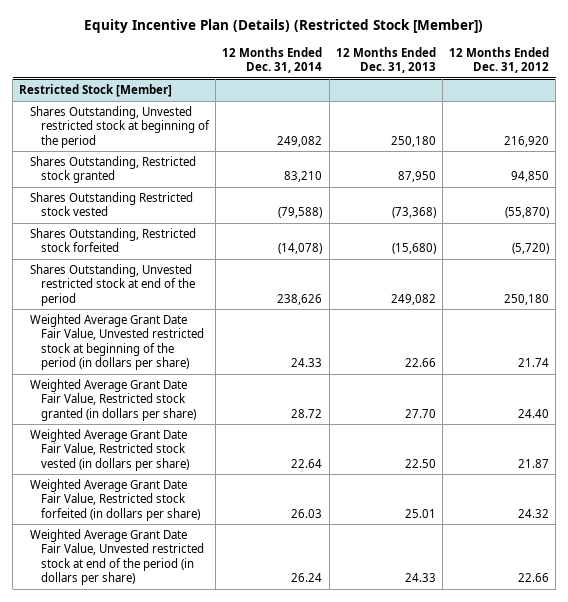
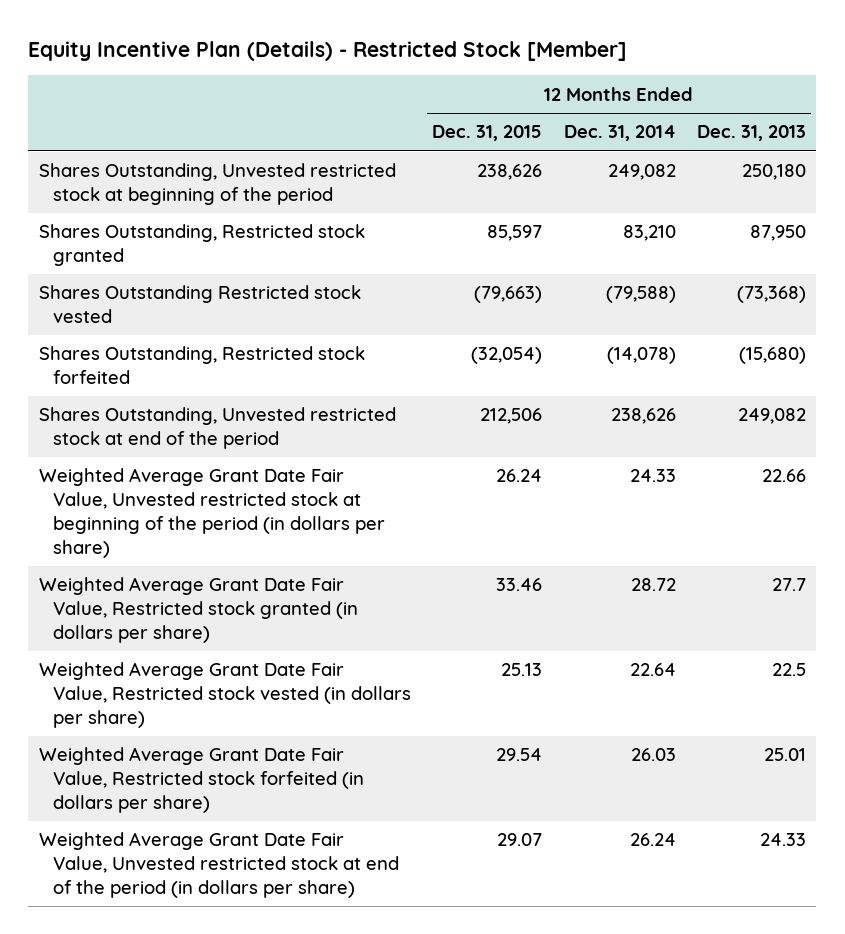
[84,19,484,34] Equity Incentive Plan (Details) (Restricted Stock [Member]) -> [28,40,628,61] Equity Incentive Plan (Details) - Restricted Stock [Member]
[449,46,550,74] 12 Months Ended Dec. 31, 2012 -> none
none -> [432,125,543,142] Dec. 31, 2015
[19,83,173,97] Restricted Stock [Member] -> none
[404,408,436,418] 27.70 -> [771,578,806,592] 27.7
[404,458,436,468] 22.50 -> [771,663,806,677] 22.5

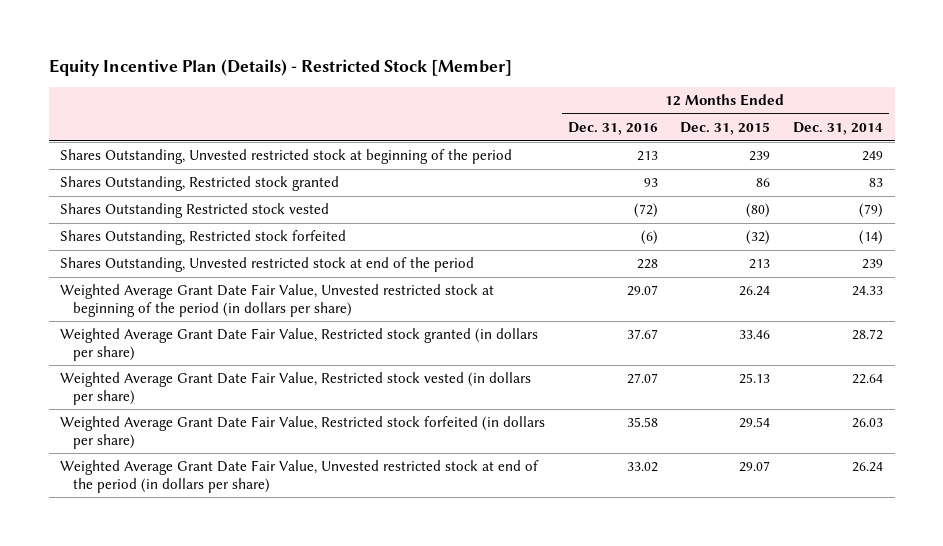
[696,125,806,142] Dec. 31, 2013 -> none
none -> [567,122,658,136] Dec. 31, 2016
[477,164,543,181] 238,626 -> [749,151,771,162] 239
[607,164,676,181] 249,082 -> [862,151,884,162] 249
[487,225,543,242] 85,597 -> [756,178,771,188] 86
[622,225,676,242] 83,210 -> [869,178,884,188] 83
[474,286,543,304] (79,663) -> [746,203,771,219] (80)
[605,286,676,304] (79,588) -> [859,203,884,219] (79)
[471,347,543,365] (32,054) -> [746,230,771,246] (32)
[606,347,676,365] (14,078) -> [859,230,884,246] (14)
[480,408,543,425] 212,506 -> [749,259,771,270] 213
[610,408,676,425] 238,626 -> [862,259,884,270] 239

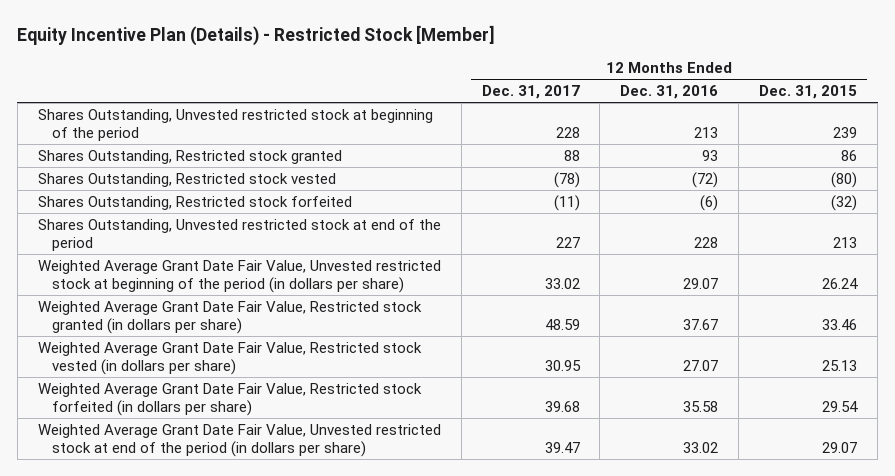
[793,122,884,136] Dec. 31, 2014 -> none
none -> [481,85,580,100] Dec. 31, 2017
[60,203,330,219] Shares Outstanding Restricted stock vested -> [37,173,336,188] Shares Outstanding, Restricted stock vested

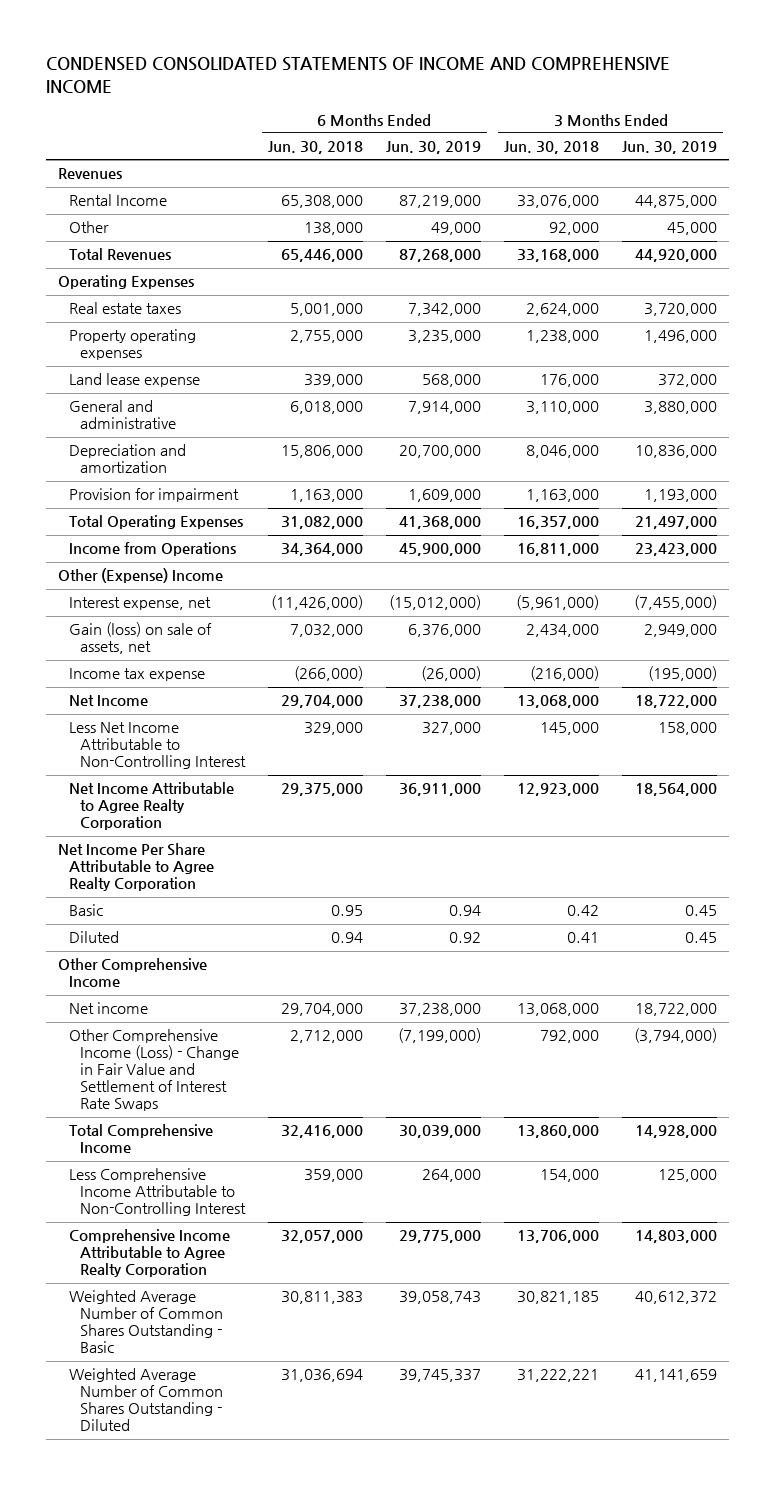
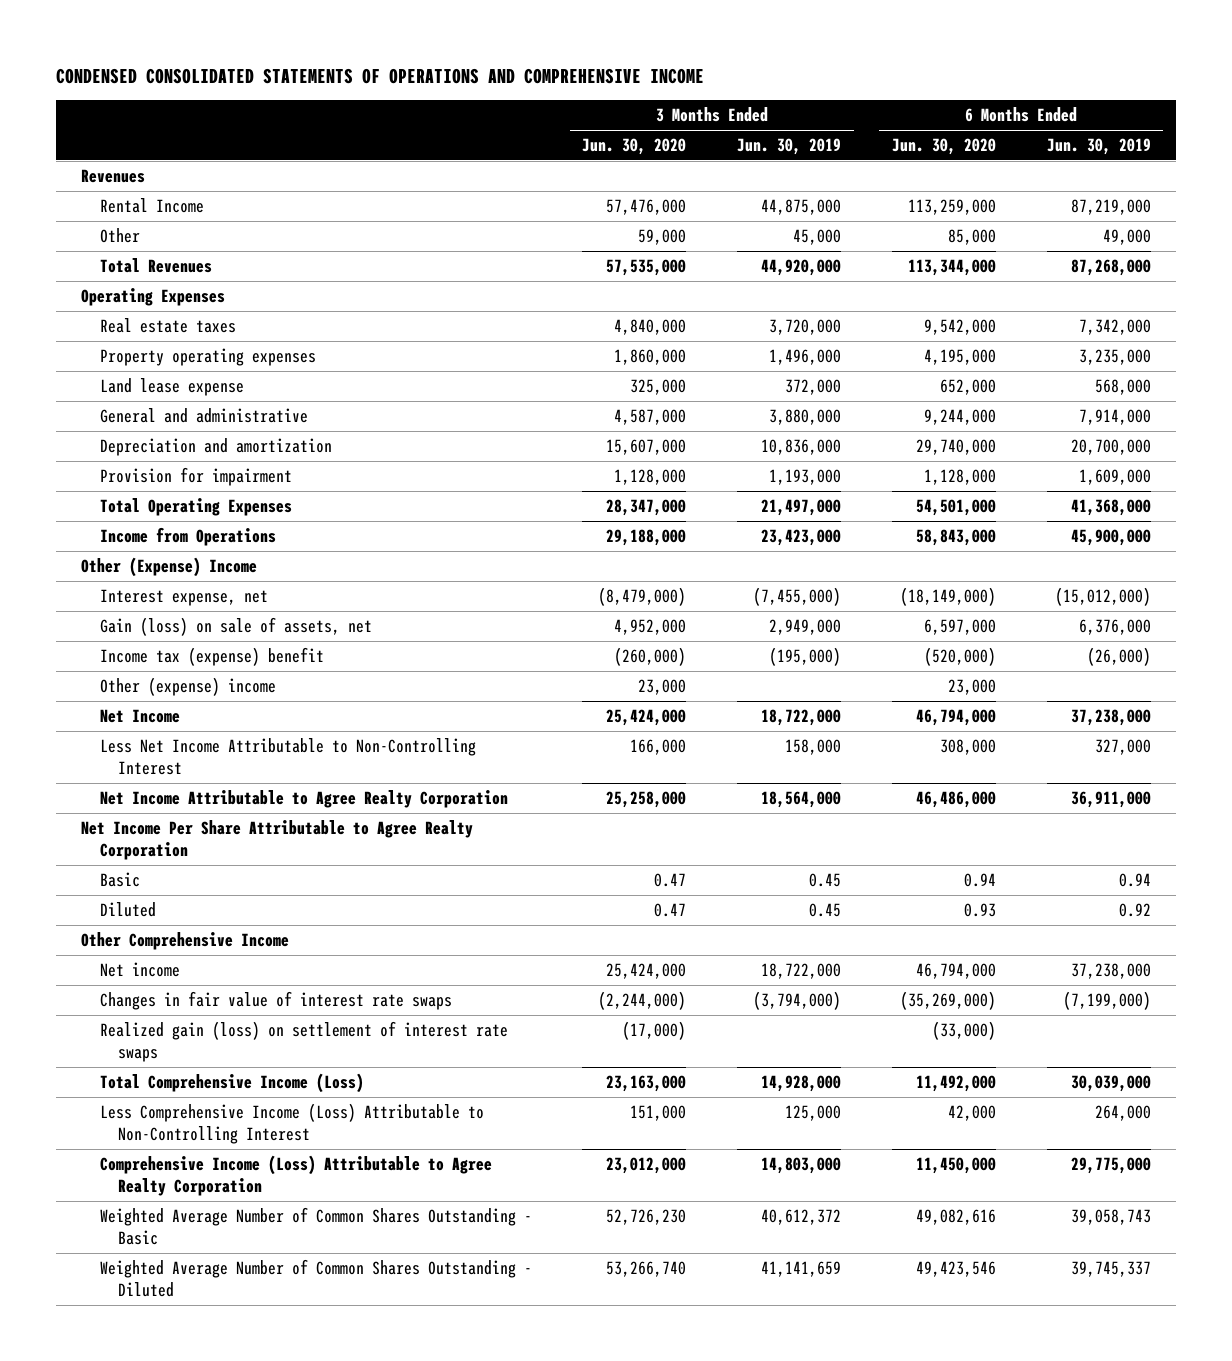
[45,56,670,93] CONDENSED CONSOLIDATED STATEMENTS OF INCOME AND COMPREHENSIVE INCOME -> [55,67,704,84] CONDENSED CONSOLIDATED STATEMENTS OF OPERATIONS AND COMPREHENSIVE INCOME
[267,141,363,155] Jun. 30, 2018 -> none
[504,141,600,155] Jun. 30, 2018 -> none
none -> [582,138,687,156] Jun. 30, 2020
none -> [891,138,996,156] Jun. 30, 2020
[68,668,205,682] Income tax expense -> [99,646,324,666] Income tax (expense) benefit
none -> [99,676,276,696] Other (expense) income
[68,1029,239,1112] Other Comprehensive Income (Loss) - Change in Fair Value and Settlement of Interest Rate Swaps -> [99,990,452,1010] Changes in fair value of interest rate swaps
none -> [99,1020,508,1062] Realized gain (loss) on settlement of interest rate swaps
[68,1124,213,1154] Total Comprehensive Income -> [99,1072,364,1093] Total Comprehensive Income (Loss)
[68,1168,246,1217] Less Comprehensive Income Attributable to Non-Controlling Interest -> [99,1102,484,1144] Less Comprehensive Income (Loss) Attributable to Non-Controlling Interest
[68,1229,230,1278] Comprehensive Income Attributable to Agree Realty Corporation -> [99,1154,492,1196] Comprehensive Income (Loss) Attributable to Agree Realty Corporation

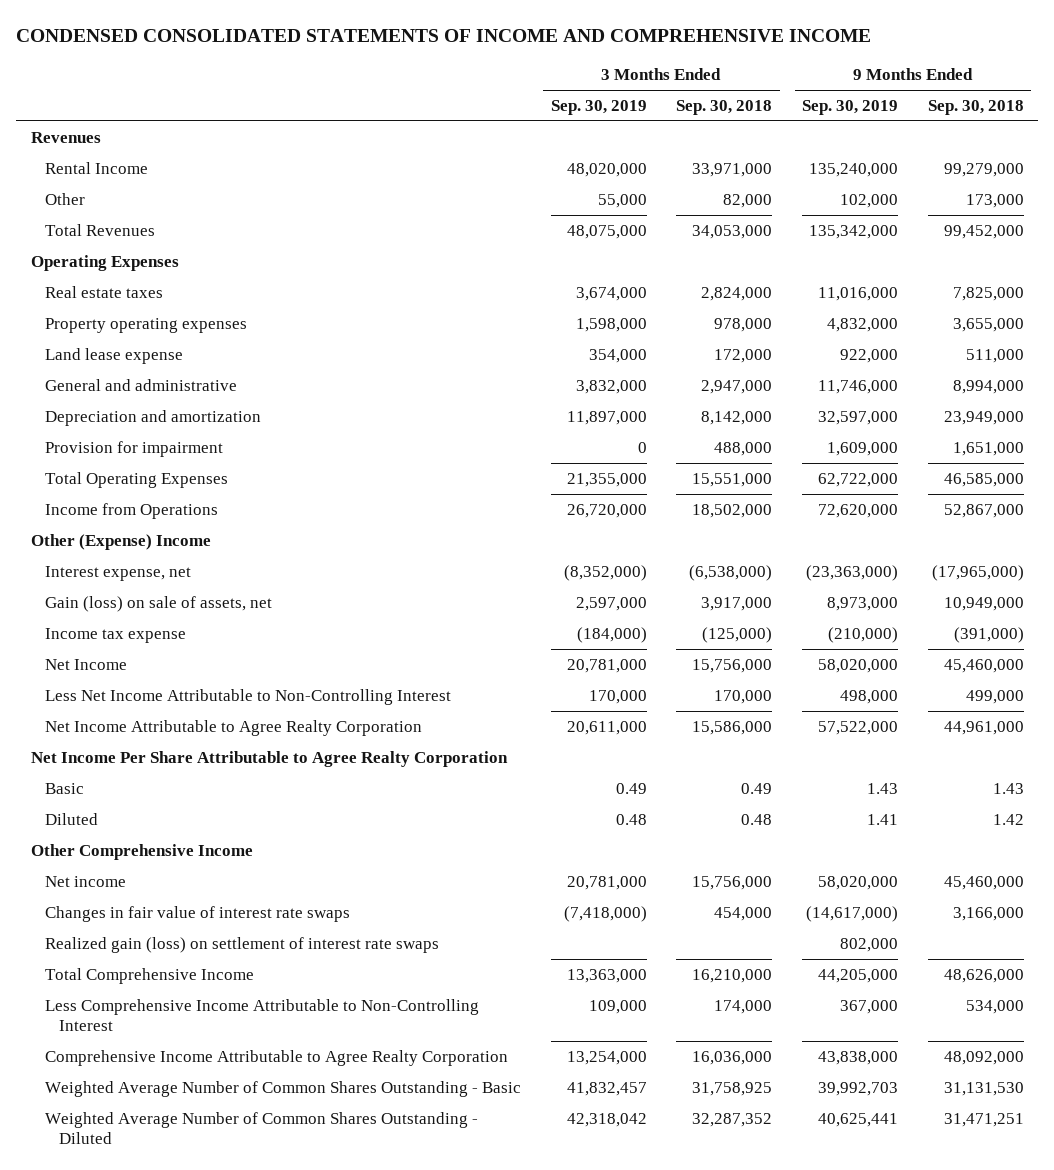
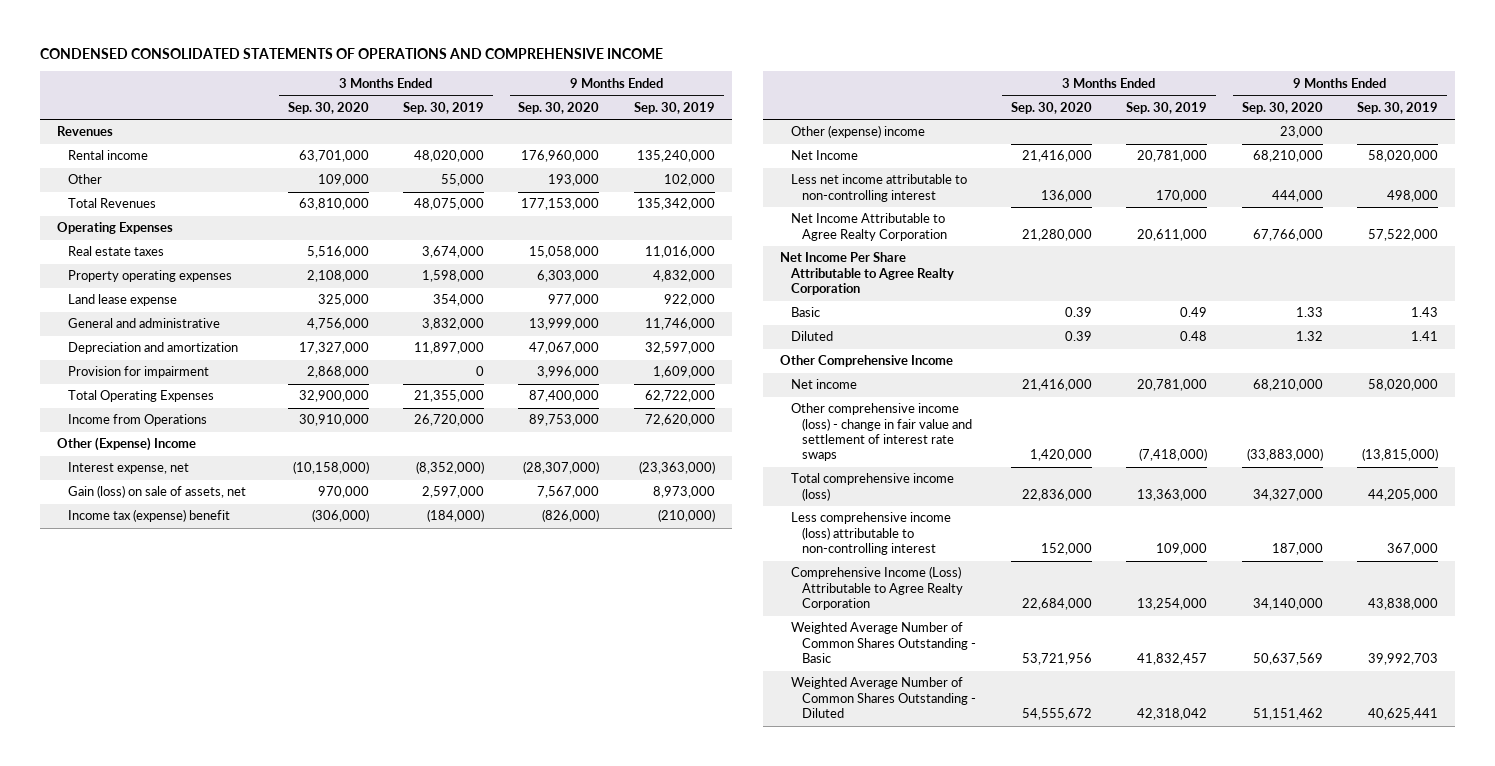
[15,29,871,43] CONDENSED CONSOLIDATED STATEMENTS OF INCOME AND COMPREHENSIVE INCOME -> [39,47,663,59] CONDENSED CONSOLIDATED STATEMENTS OF OPERATIONS AND COMPREHENSIVE INCOME
[676,99,773,115] Sep. 30, 2018 -> none
[927,99,1024,115] Sep. 30, 2018 -> none
none -> [287,101,369,114] Sep. 30, 2020
none -> [518,101,600,114] Sep. 30, 2020
[44,161,148,174] Rental Income -> [68,150,149,161] Rental income
[44,627,186,643] Income tax expense -> [68,509,231,523] Income tax (expense) benefit
none -> [791,125,926,139] Other (expense) income
[44,688,451,705] Less Net Income Attributable to Non-Controlling Interest -> [791,174,968,202] Less net income attributable to non-controlling interest
[44,905,350,922] Changes in fair value of interest rate swaps -> none
[44,936,439,953] Realized gain (loss) on settlement of interest rate swaps -> none
none -> [791,403,973,462] Other comprehensive income (loss) - change in fair value and settlement of interest rate swaps
[44,967,254,984] Total Comprehensive Income -> [791,473,955,501] Total comprehensive income (loss)
[44,998,479,1031] Less Comprehensive Income Attributable to Non-Controlling Interest -> [791,512,952,556] Less comprehensive income (loss) attributable to non-controlling interest
[44,1049,508,1066] Comprehensive Income Attributable to Agree Realty Corporation -> [791,566,964,611] Comprehensive Income (Loss) Attributable to Agree Realty Corporation

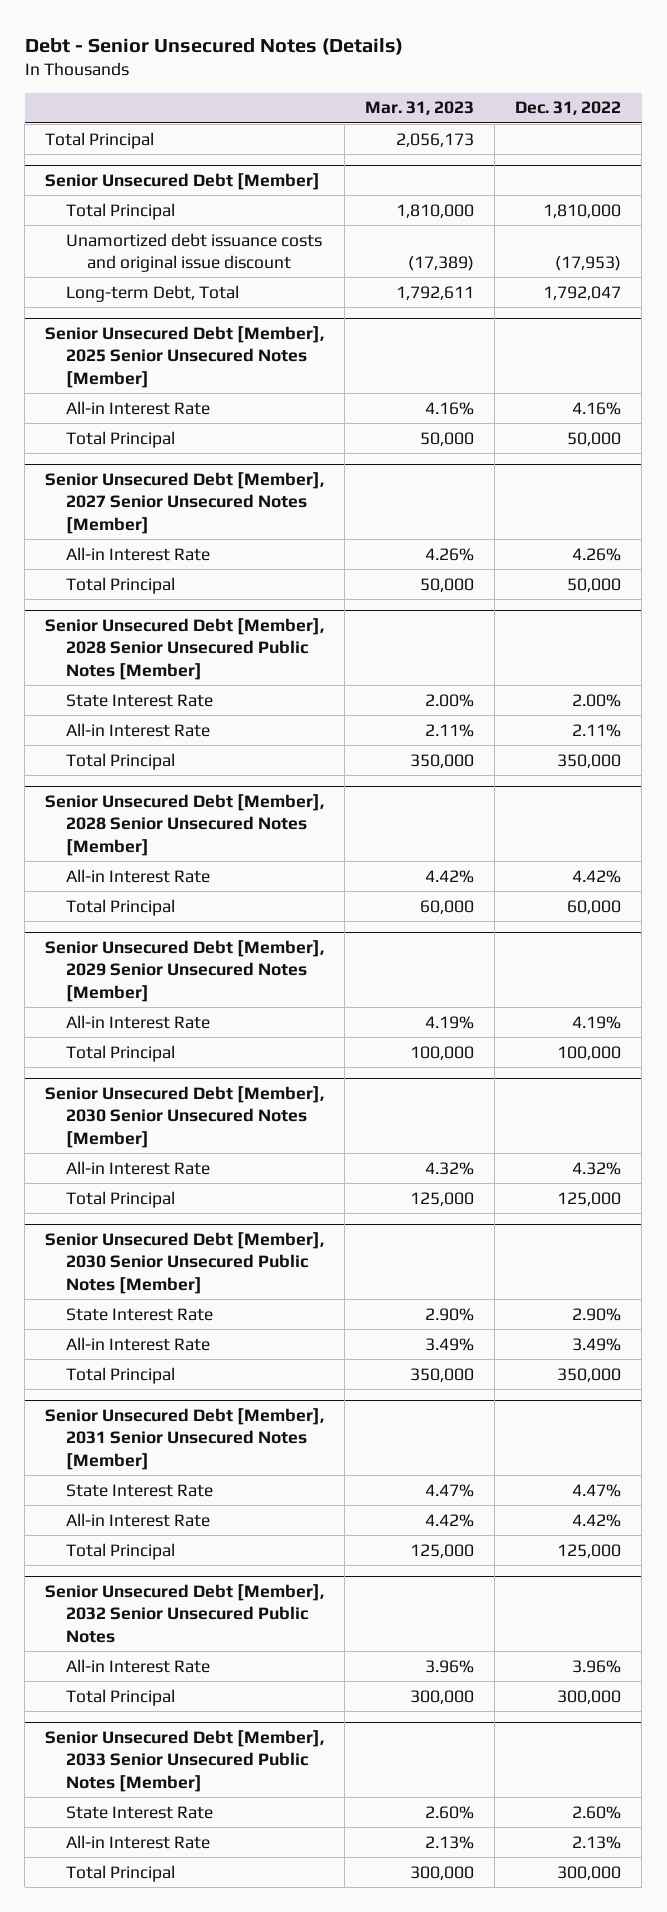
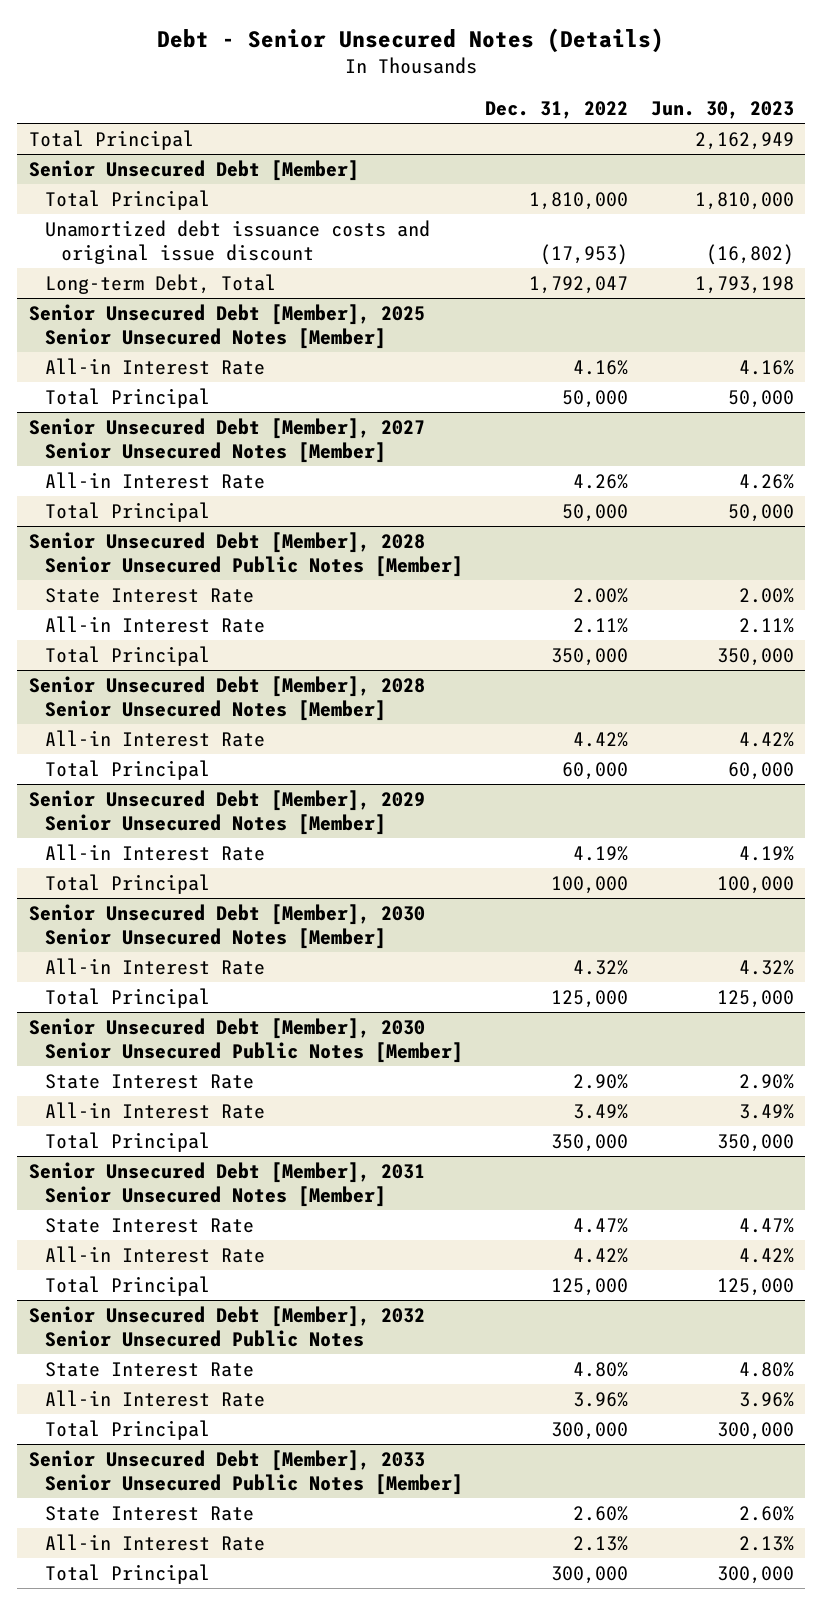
[365,101,475,116] Mar. 31, 2023 -> none
none -> [651,100,795,119] Jun. 30, 2023
none -> [44,1361,254,1377] State Interest Rate

